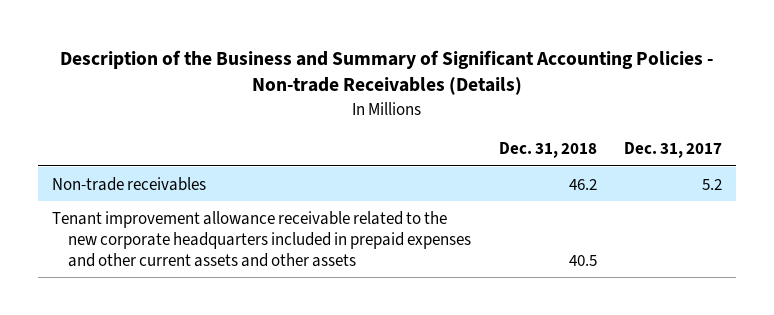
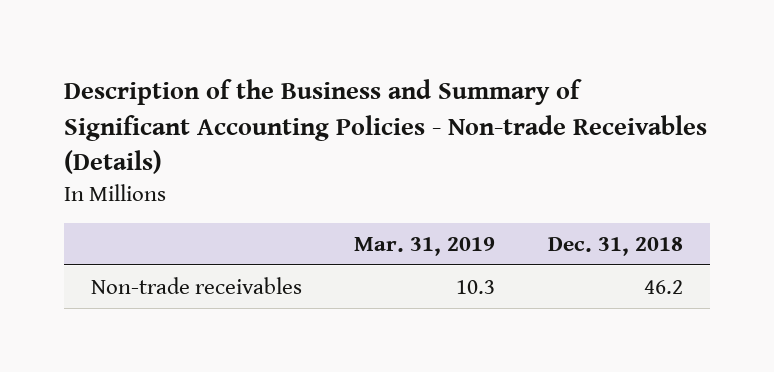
[624,142,723,159] Dec. 31, 2017 -> none
none -> [354,237,496,257] Mar. 31, 2019
[51,210,472,268] Tenant improvement allowance receivable related to the new corporate headquarters included in prepaid expenses and other current assets and other assets -> none

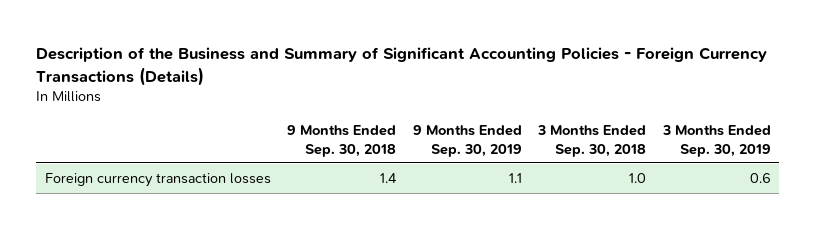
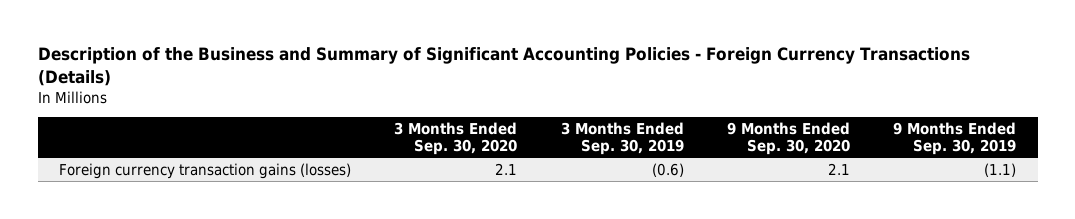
[287,124,397,157] 9 Months Ended Sep. 30, 2018 -> none
[537,124,647,157] 3 Months Ended Sep. 30, 2018 -> none
none -> [394,122,518,156] 3 Months Ended Sep. 30, 2020
none -> [726,122,850,156] 9 Months Ended Sep. 30, 2020
[44,173,271,188] Foreign currency transaction losses -> [59,162,352,179] Foreign currency transaction gains (losses)
[508,173,522,184] 1.1 -> [983,162,1016,177] (1.1)
[749,173,771,184] 0.6 -> [651,162,684,177] (0.6)

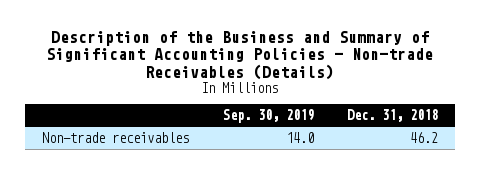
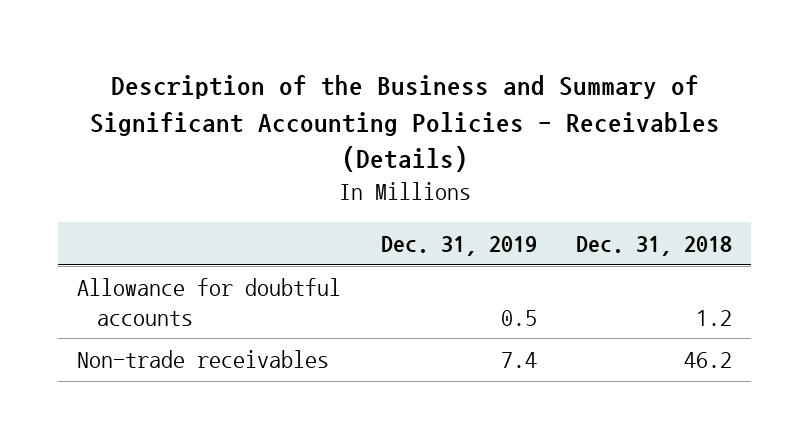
[46,30,434,80] Description of the Business and Summary of Significant Accounting Policies - Non-trade Receivables (Details) -> [89,75,720,172] Description of the Business and Summary of Significant Accounting Policies - Receivables (Details)
[222,109,314,124] Sep. 30, 2019 -> none
none -> [380,235,537,256] Dec. 31, 2019
none -> [77,277,342,326] Allowance for doubtful accounts

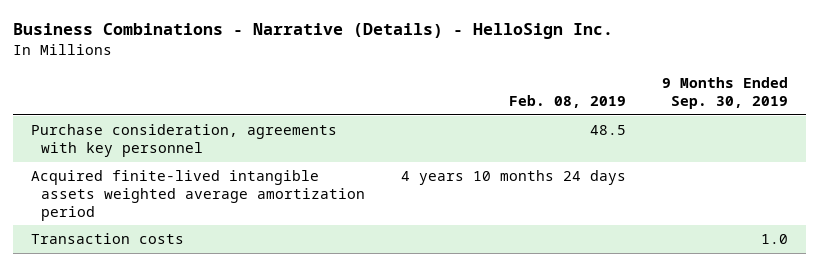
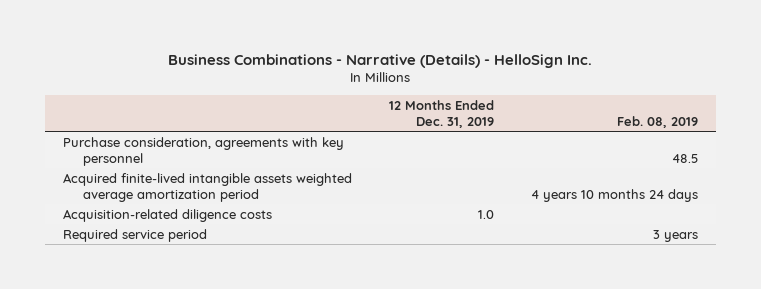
[662,77,789,109] 9 Months Ended Sep. 30, 2019 -> none
none -> [388,99,494,128] 12 Months Ended Dec. 31, 2019
[30,233,184,245] Transaction costs -> [62,208,272,222] Acquisition-related diligence costs
none -> [62,228,207,242] Required service period

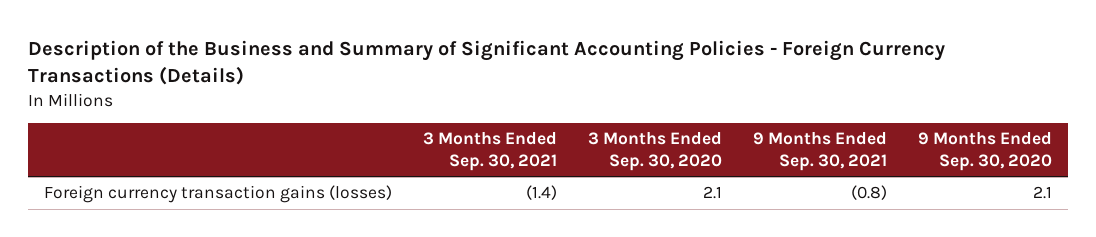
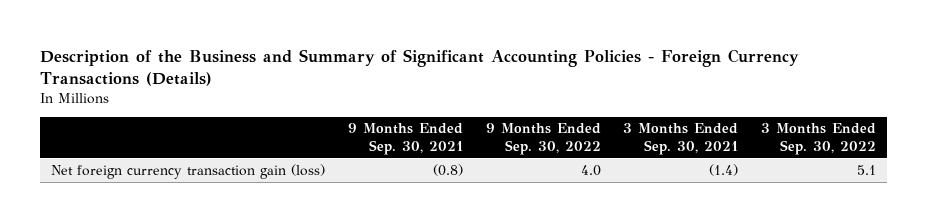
[587,132,722,172] 3 Months Ended Sep. 30, 2020 -> none
[918,132,1053,172] 9 Months Ended Sep. 30, 2020 -> none
none -> [485,123,601,156] 9 Months Ended Sep. 30, 2022
none -> [760,123,876,156] 3 Months Ended Sep. 30, 2022
[43,185,392,204] Foreign currency transaction gains (losses) -> [51,164,326,180] Net foreign currency transaction gain (loss)

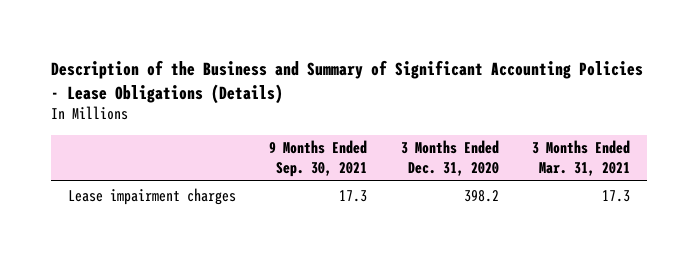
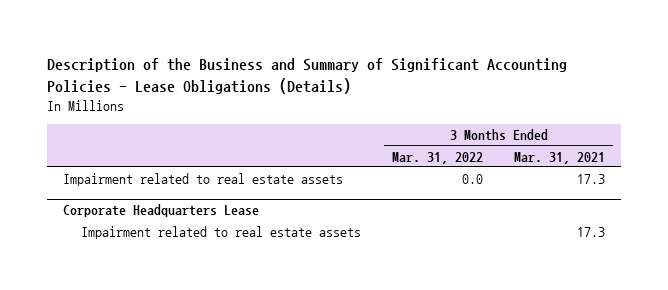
[269,140,368,177] 9 Months Ended Sep. 30, 2021 -> none
[400,140,499,176] 3 Months Ended Dec. 31, 2020 -> none
none -> [391,151,483,164] Mar. 31, 2022
[68,187,237,205] Lease impairment charges -> [63,173,344,187] Impairment related to real estate assets
none -> [63,204,260,218] Corporate Headquarters Lease
none -> [80,226,361,240] Impairment related to real estate assets

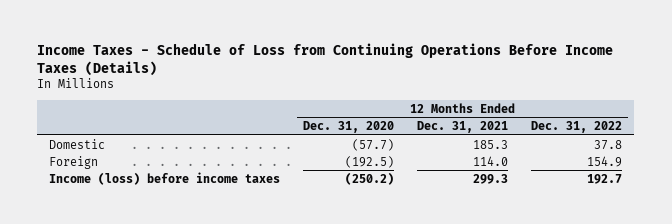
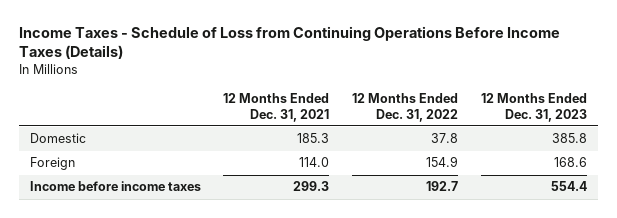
[303,121,395,134] Dec. 31, 2020 -> none
none -> [480,93,587,122] 12 Months Ended Dec. 31, 2023
[49,171,281,185] Income (loss) before income taxes -> [29,181,201,192] Income before income taxes

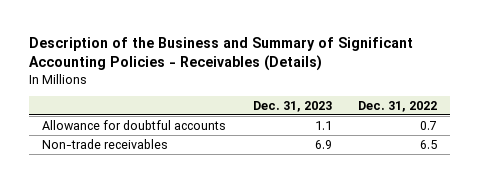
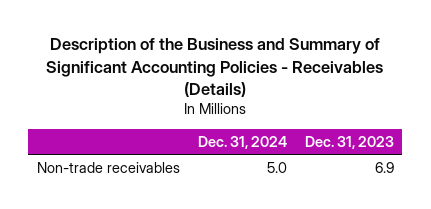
[358,100,438,112] Dec. 31, 2022 -> none
none -> [197,135,287,149] Dec. 31, 2024
[42,119,227,130] Allowance for doubtful accounts -> none

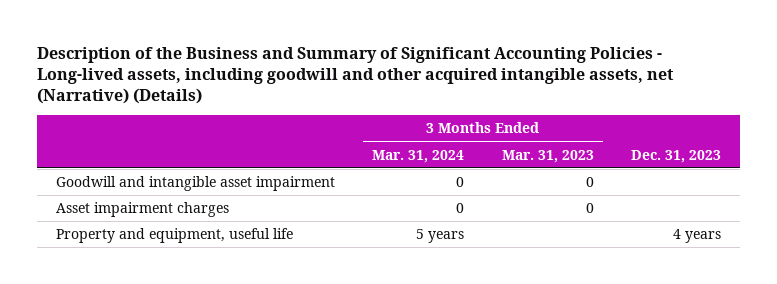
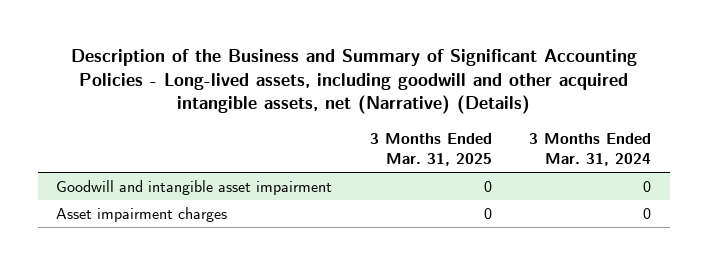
[501,149,594,163] Mar. 31, 2023 -> none
[631,149,722,163] Dec. 31, 2023 -> none
none -> [369,132,492,166] 3 Months Ended Mar. 31, 2025
[55,228,293,244] Property and equipment, useful life -> none

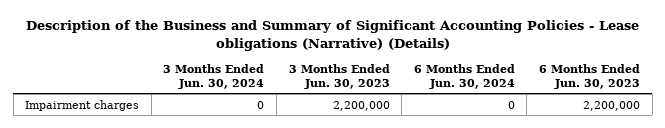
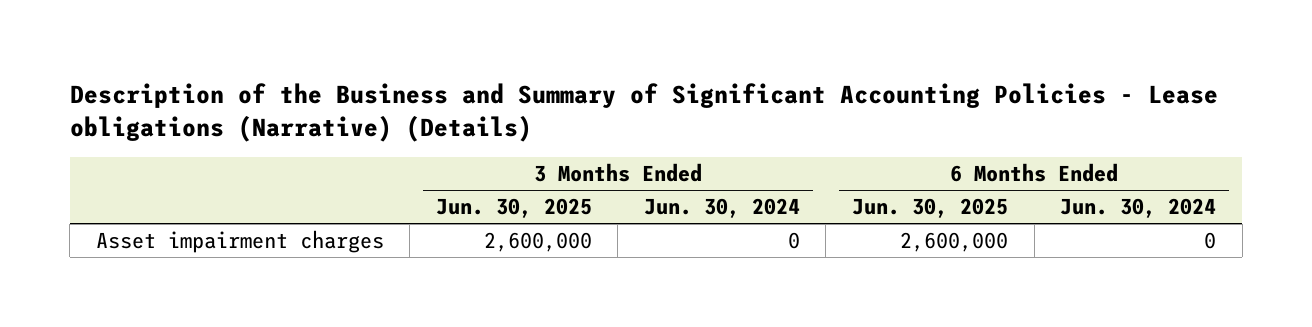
[288,64,390,89] 3 Months Ended Jun. 30, 2023 -> none
[538,64,640,89] 6 Months Ended Jun. 30, 2023 -> none
none -> [435,198,592,219] Jun. 30, 2025
none -> [851,198,1008,219] Jun. 30, 2025
[25,99,140,111] Impairment charges -> [95,229,384,253] Asset impairment charges

